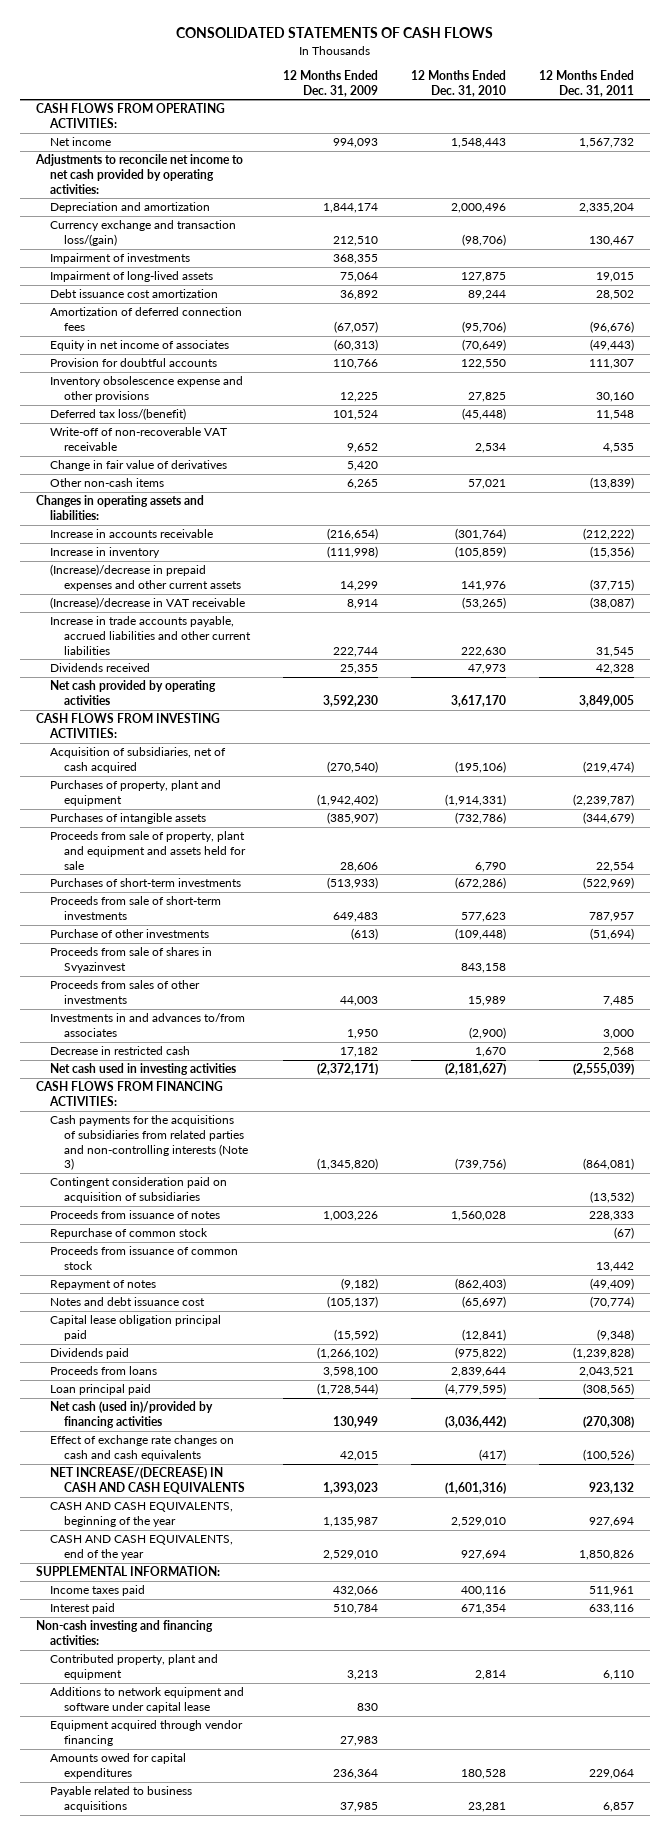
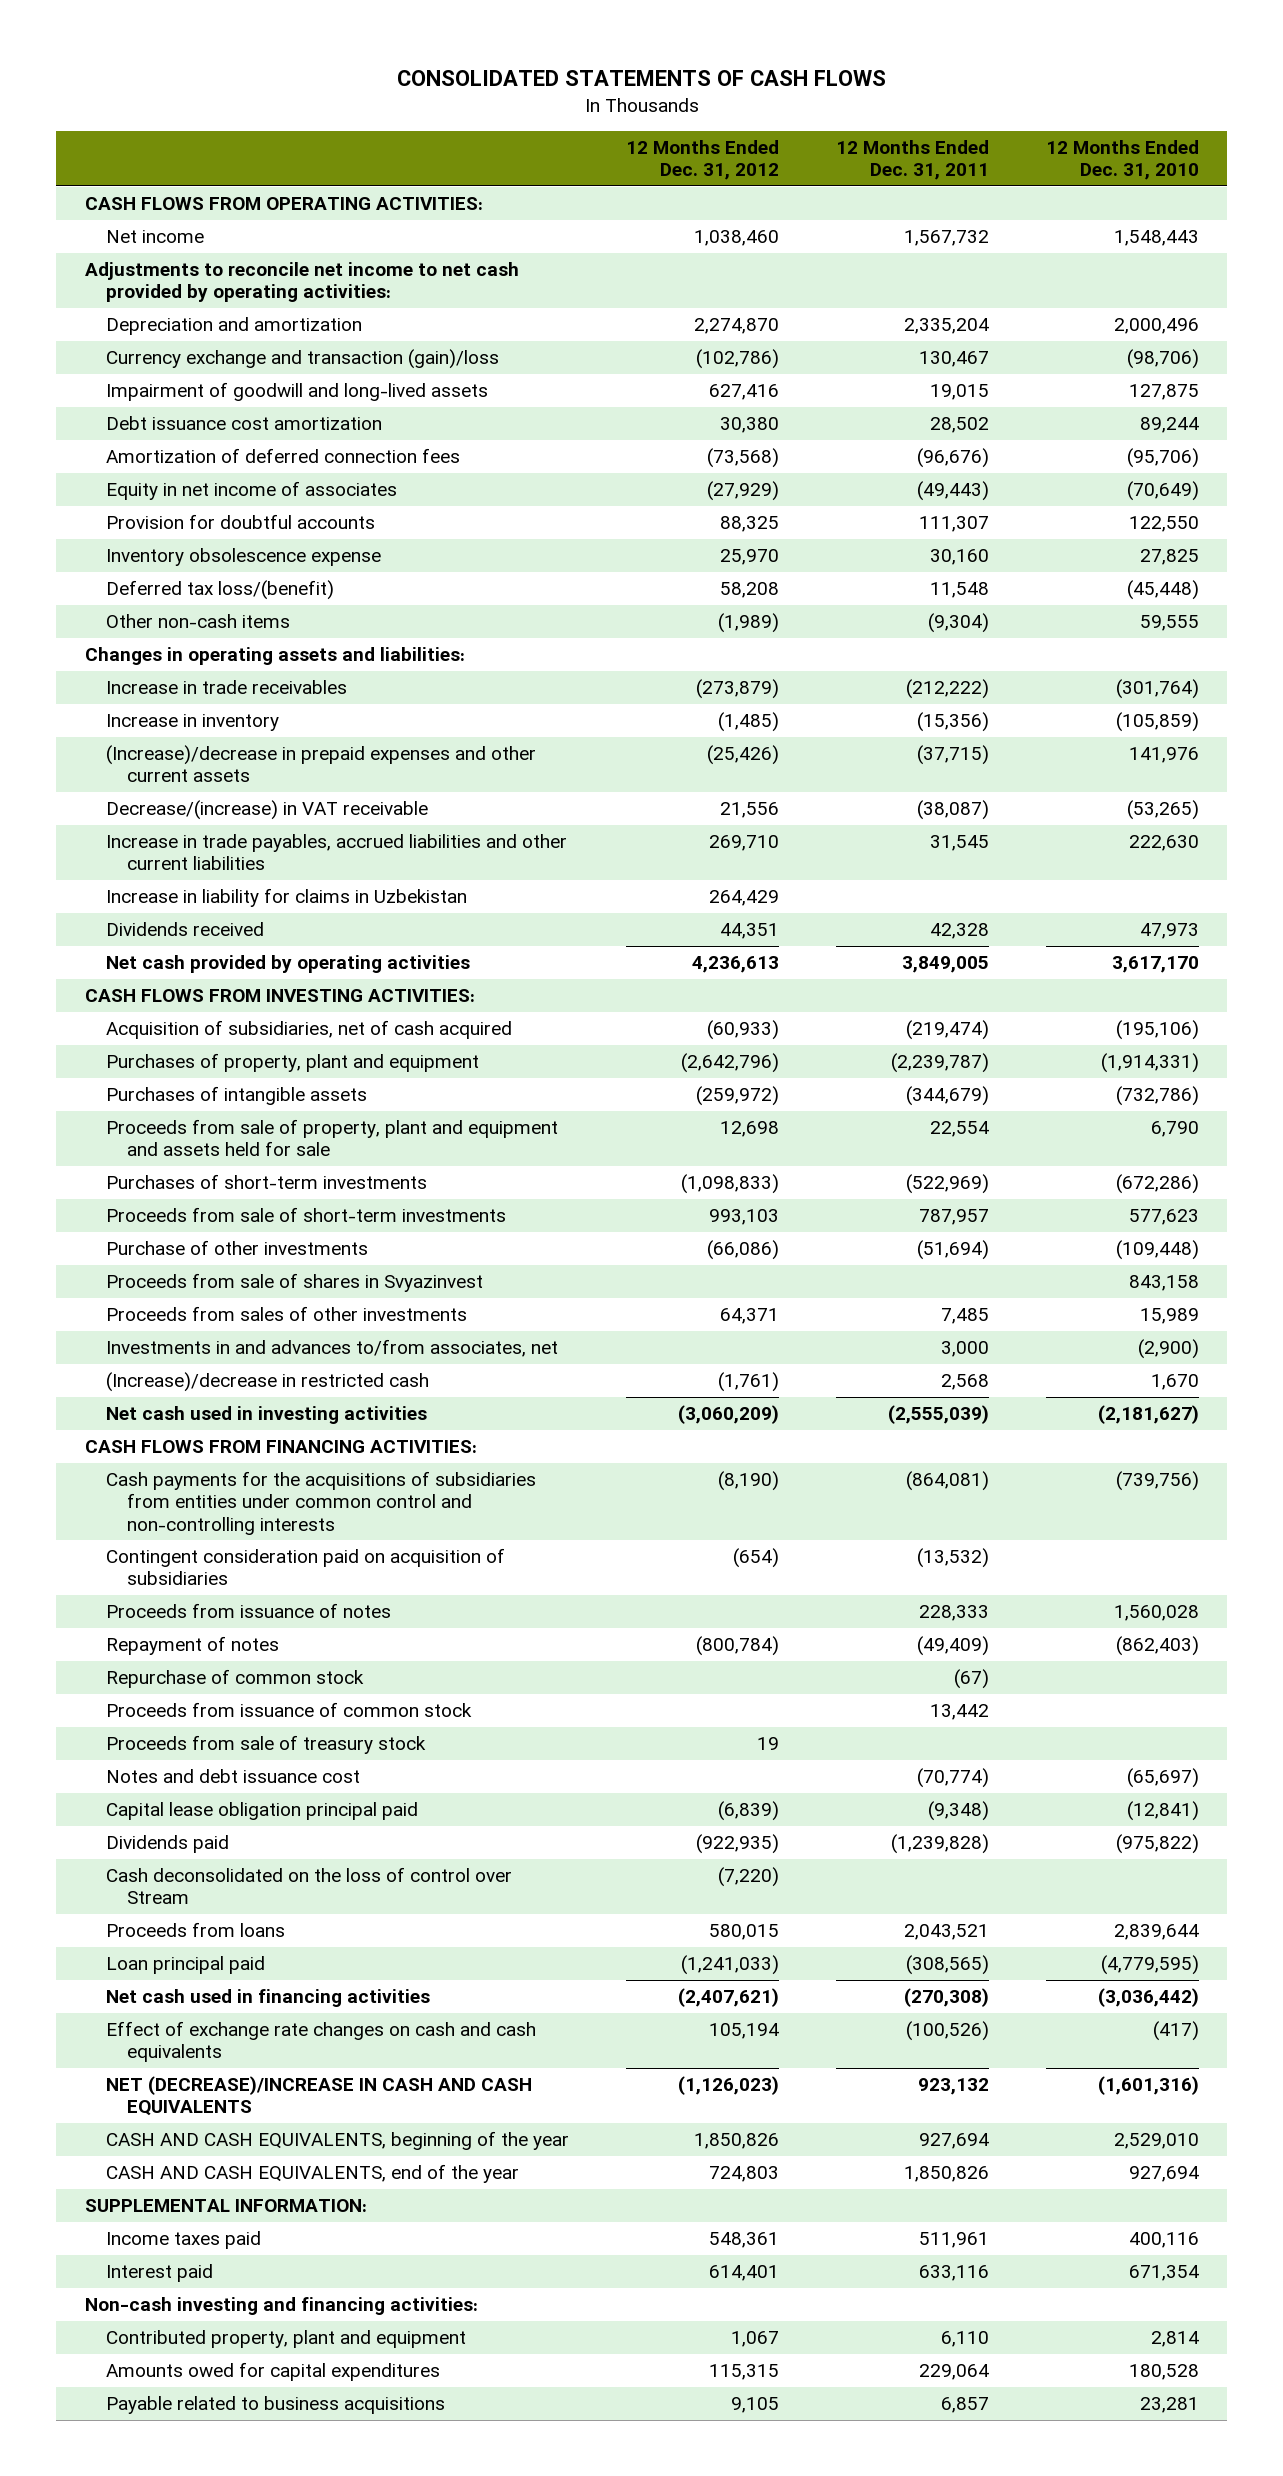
[282,70,378,97] 12 Months Ended Dec. 31, 2009 -> none
none -> [625,140,779,181] 12 Months Ended Dec. 31, 2012
[49,253,190,265] Impairment of investments -> none
[49,220,236,247] Currency exchange and transaction loss/(gain) -> [105,349,499,370] Currency exchange and transaction (gain)/loss
[49,271,213,283] Impairment of long-lived assets -> [105,382,488,402] Impairment of goodwill and long-lived assets
[49,376,243,403] Inventory obsolescence expense and other provisions -> [105,548,381,567] Inventory obsolescence expense
[49,427,227,452] Write-off of non-recoverable VAT receivable -> none
[49,460,227,472] Change in fair value of derivatives -> none
[467,479,506,490] 57,021 -> [1139,615,1199,632] 59,555
[589,477,634,490] (13,839) -> [927,613,989,634] (9,304)
[49,529,213,539] Increase in accounts receivable -> [105,680,347,695] Increase in trade receivables
[49,597,245,610] (Increase)/decrease in VAT receivable -> [105,800,428,821] Decrease/(increase) in VAT receivable
[49,616,251,655] Increase in trade accounts payable, accrued liabilities and other current liabilities -> [105,834,567,871] Increase in trade payables, accrued liabilities and other current liabilities
none -> [105,888,467,908] Increase in liability for claims in Uzbekistan
[49,1013,245,1038] Investments in and advances to/from associates -> [105,1339,558,1358] Investments in and advances to/from associates, net
[49,1046,190,1056] Decrease in restricted cash -> [105,1372,429,1393] (Increase)/decrease in restricted cash
[49,1115,248,1171] Cash payments for the acquisitions of subsidiaries from related parties and non-controlling interests (Note 3) -> [105,1471,536,1535] Cash payments for the acquisitions of subsidiaries from entities under common control and non-controlling interests
[49,1280,156,1291] Repayment of notes -> [105,1636,279,1656] Repayment of notes
none -> [105,1735,426,1755] Proceeds from sale of treasury stock
none -> [105,1867,512,1905] Cash deconsolidated on the loss of control over Stream
[49,1401,213,1429] Net cash (used in)/provided by financing activities -> [105,1989,430,2008] Net cash used in financing activities
[49,1467,245,1495] NET INCREASE/(DECREASE) IN CASH AND CASH EQUIVALENTS -> [105,2076,532,2117] NET (DECREASE)/INCREASE IN CASH AND CASH EQUIVALENTS
[49,1687,244,1714] Additions to network equipment and software under capital lease -> none
[49,1720,243,1747] Equipment acquired through vendor financing -> none

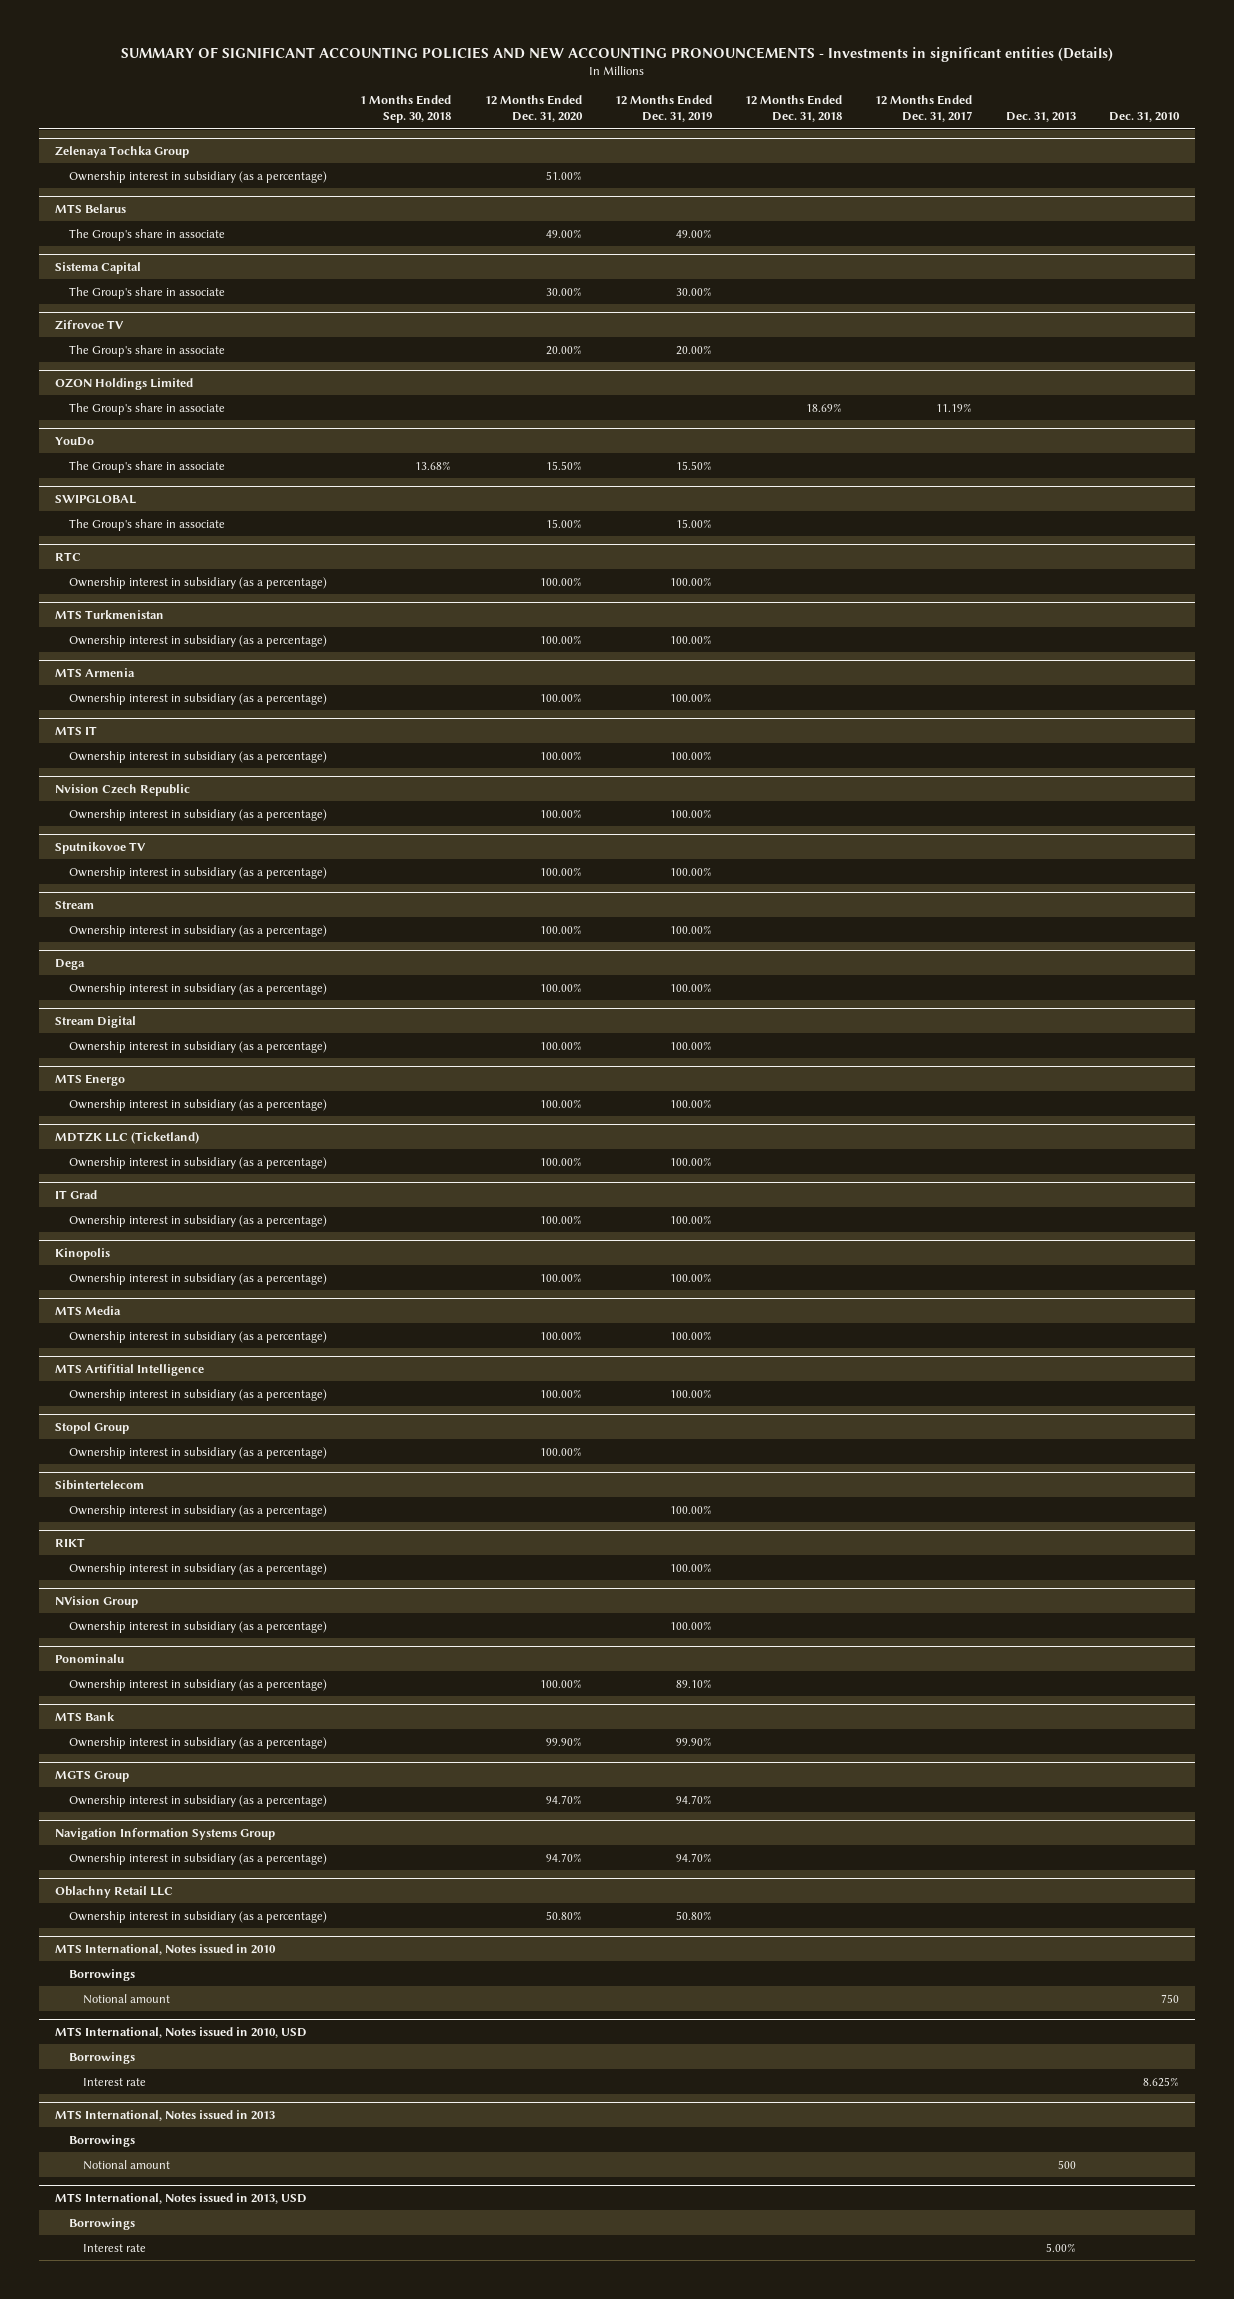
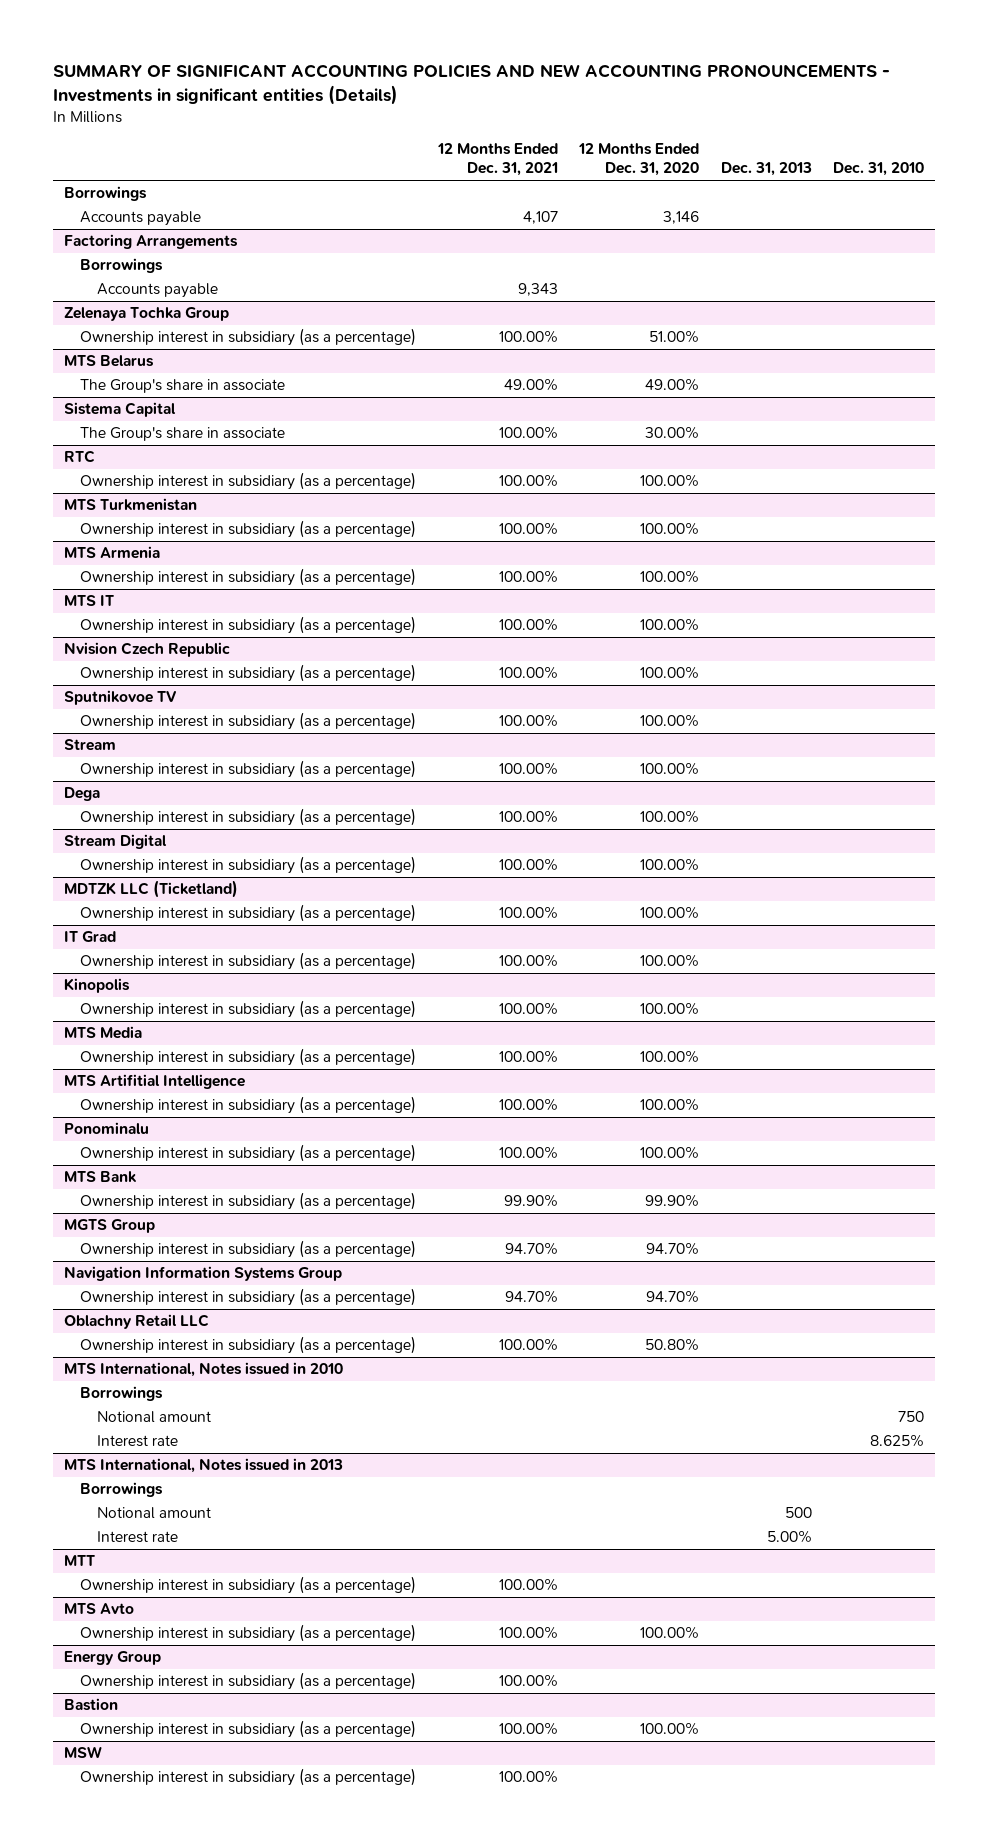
[360,95,452,124] 1 Months Ended Sep. 30, 2018 -> none
[614,95,712,123] 12 Months Ended Dec. 31, 2019 -> none
[745,95,843,123] 12 Months Ended Dec. 31, 2018 -> none
[875,95,973,123] 12 Months Ended Dec. 31, 2017 -> none
none -> [436,143,558,177] 12 Months Ended Dec. 31, 2021
none -> [63,186,147,202] Borrowings
none -> [80,211,202,227] Accounts payable
none -> [63,234,238,250] Factoring Arrangements
none -> [80,258,164,274] Borrowings
none -> [96,283,218,299] Accounts payable
[55,319,125,330] Zifrovoe TV -> none
[69,344,226,357] The Group's share in associate -> none
[55,377,194,390] OZON Holdings Limited -> none
[69,402,226,415] The Group's share in associate -> none
[55,436,95,446] YouDo -> none
[69,460,226,473] The Group's share in associate -> none
[55,494,137,504] SWIPGLOBAL -> none
[69,518,226,531] The Group's share in associate -> none
[55,1073,126,1086] MTS Energo -> none
[69,1098,328,1111] Ownership interest in subsidiary (as a percentage) -> none
[55,1421,130,1434] Stopol Group -> none
[69,1446,328,1459] Ownership interest in subsidiary (as a percentage) -> none
[55,1479,145,1490] Sibintertelecom -> none
[69,1504,328,1517] Ownership interest in subsidiary (as a percentage) -> none
[55,1537,86,1547] RIKT -> none
[69,1562,328,1575] Ownership interest in subsidiary (as a percentage) -> none
[55,1595,139,1608] NVision Group -> none
[69,1620,328,1633] Ownership interest in subsidiary (as a percentage) -> none
[55,2026,308,2038] MTS International, Notes issued in 2010, USD -> none
[69,2051,136,2064] Borrowings -> none
[55,2192,308,2204] MTS International, Notes issued in 2013, USD -> none
[69,2217,136,2230] Borrowings -> none
none -> [63,1555,95,1567] MTT
none -> [80,1576,417,1595] Ownership interest in subsidiary (as a percentage)
none -> [63,1603,134,1615] MTS Avto
none -> [80,1624,417,1643] Ownership interest in subsidiary (as a percentage)
none -> [63,1651,161,1666] Energy Group
none -> [80,1672,417,1691] Ownership interest in subsidiary (as a percentage)
none -> [63,1698,118,1712] Bastion
none -> [80,1720,417,1739] Ownership interest in subsidiary (as a percentage)
none -> [63,1746,102,1759] MSW
none -> [80,1768,417,1787] Ownership interest in subsidiary (as a percentage)

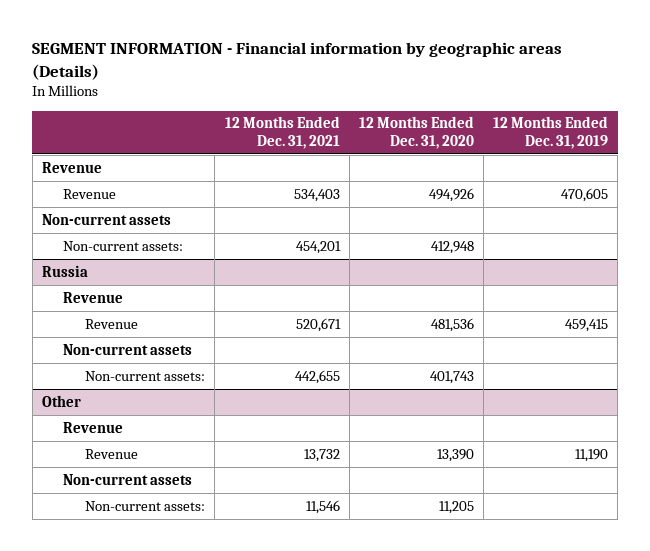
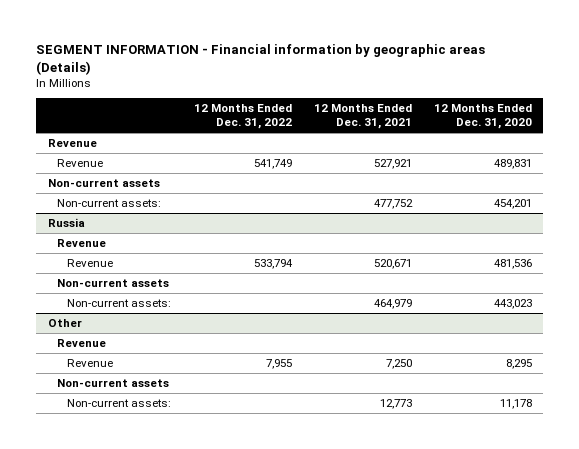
[493,116,609,149] 12 Months Ended Dec. 31, 2019 -> none
none -> [193,103,292,130] 12 Months Ended Dec. 31, 2022
[293,188,340,202] 534,403 -> [373,158,412,169] 527,921
[428,187,474,202] 494,926 -> [493,158,532,169] 489,831
[295,240,341,254] 454,201 -> [373,198,413,209] 477,752
[430,240,474,254] 412,948 -> [493,198,532,209] 454,201
[294,369,340,384] 442,655 -> [373,298,412,309] 464,979
[429,370,474,384] 401,743 -> [493,298,532,309] 443,023
[303,448,340,462] 13,732 -> [385,358,412,369] 7,250
[436,448,474,462] 13,390 -> [505,358,532,369] 8,295
[305,499,340,514] 11,546 -> [379,398,412,409] 12,773
[438,500,474,514] 11,205 -> [499,398,532,409] 11,178

